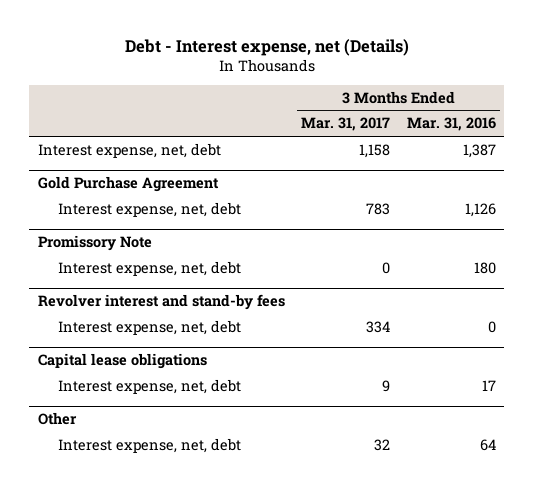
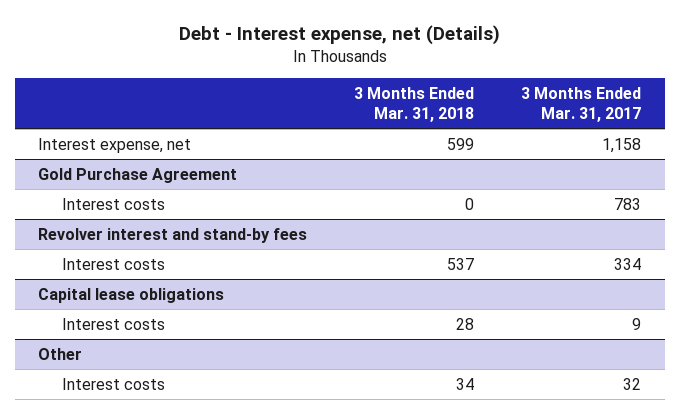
[406,117,496,132] Mar. 31, 2016 -> none
none -> [354,86,475,123] 3 Months Ended Mar. 31, 2018
[37,142,221,158] Interest expense, net, debt -> [38,137,192,153] Interest expense, net
[37,235,152,252] Promissory Note -> none
[58,260,242,276] Interest expense, net, debt -> none
[58,201,242,217] Interest expense, net, debt -> [62,197,166,210] Interest costs
[58,319,242,335] Interest expense, net, debt -> [62,257,166,270] Interest costs
[58,378,242,394] Interest expense, net, debt -> none
none -> [62,317,166,330] Interest costs
[58,437,242,453] Interest expense, net, debt -> none
none -> [62,377,166,390] Interest costs

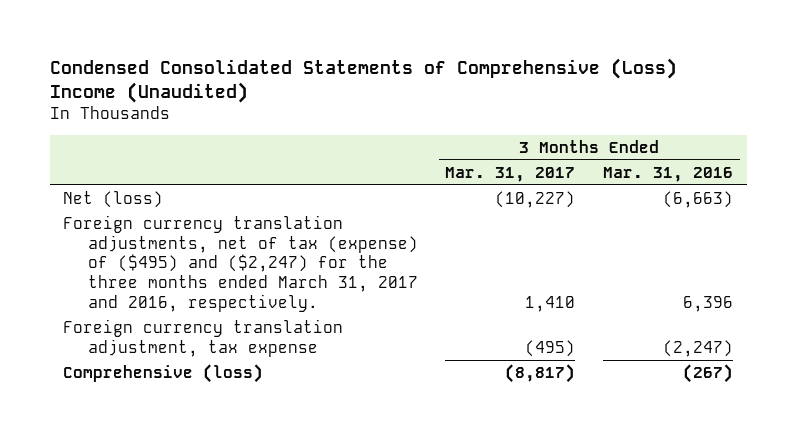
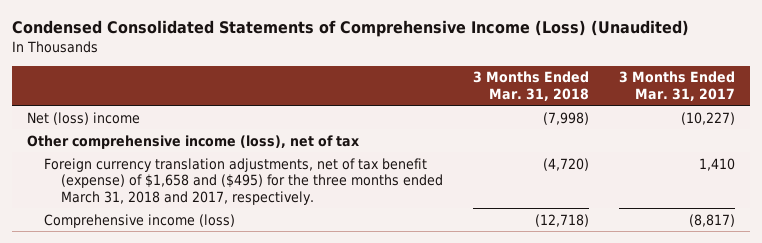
[49,57,677,104] Condensed Consolidated Statements of Comprehensive (Loss) Income (Unaudited) -> [11,20,689,38] Condensed Consolidated Statements of Comprehensive Income (Loss) (Unaudited)
[602,166,733,182] Mar. 31, 2016 -> none
none -> [472,71,589,101] 3 Months Ended Mar. 31, 2018
[63,318,344,357] Foreign currency translation adjustment, tax expense -> none
[63,190,164,208] Net (loss) -> [26,111,140,125] Net (loss) income
none -> [26,134,359,149] Other comprehensive income (loss), net of tax
[63,214,419,312] Foreign currency translation adjustments, net of tax (expense) of ($495) and ($2,247) for the three months ended March 31, 2017 and 2016, respectively. -> [43,157,443,205] Foreign currency translation adjustments, net of tax benefit (expense) of $1,658 and ($495) for the three months ended March 31, 2018 and 2017, respectively.
[63,363,264,383] Comprehensive (loss) -> [43,213,235,228] Comprehensive income (loss)

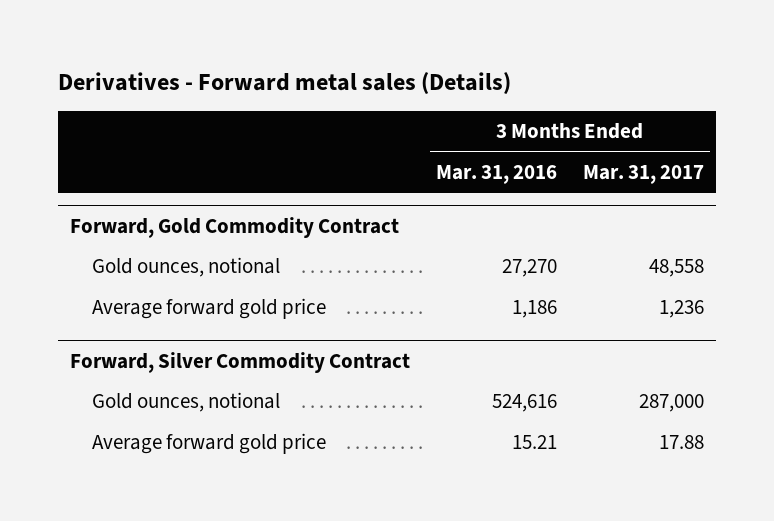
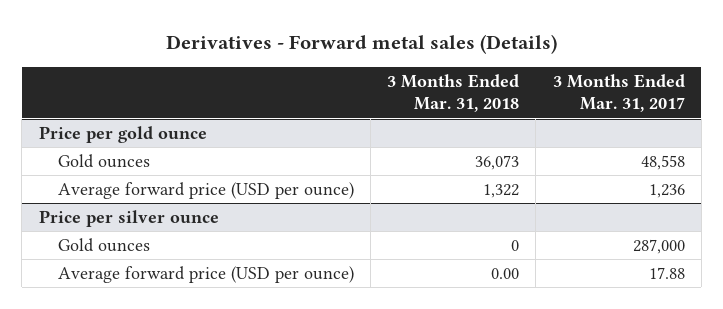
[436,164,558,184] Mar. 31, 2016 -> none
none -> [387,74,520,113] 3 Months Ended Mar. 31, 2018
[70,216,400,238] Forward, Gold Commodity Contract -> [38,125,207,143] Price per gold ounce
[91,257,280,278] Gold ounces, notional -> [57,153,150,168] Gold ounces
[91,298,326,320] Average forward gold price -> [57,181,354,199] Average forward price (USD per ounce)
[70,351,411,373] Forward, Silver Commodity Contract -> [38,209,219,227] Price per silver ounce
[91,392,280,413] Gold ounces, notional -> [57,237,150,252] Gold ounces
[91,433,326,455] Average forward gold price -> [57,265,354,283] Average forward price (USD per ounce)

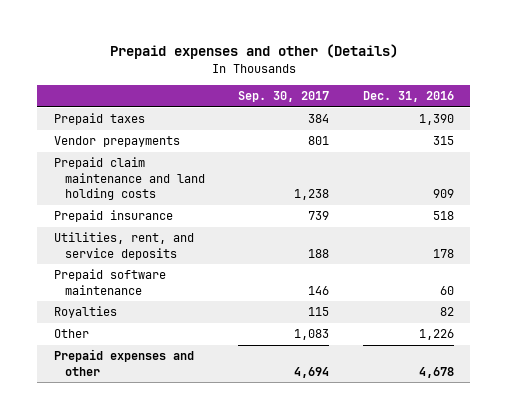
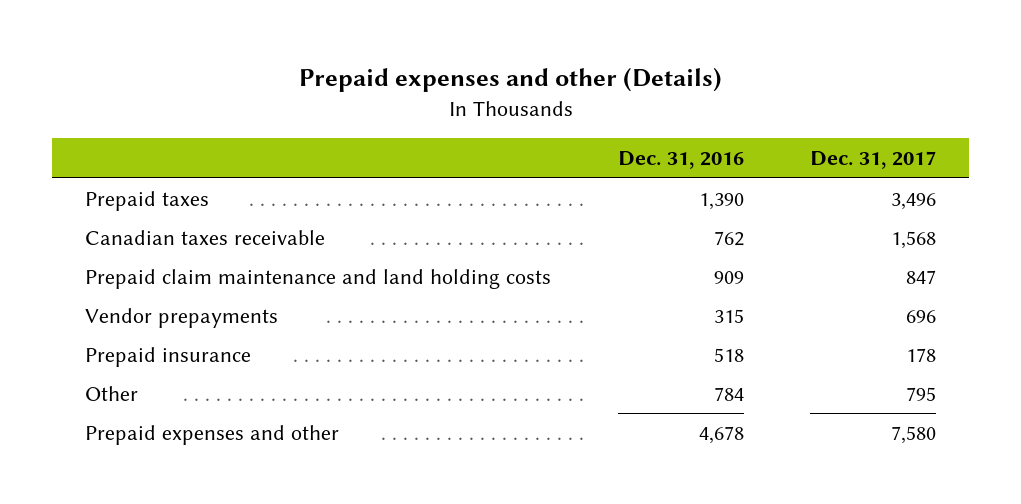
[238,91,330,103] Sep. 30, 2017 -> none
none -> [810,151,937,170] Dec. 31, 2017
none -> [84,229,325,245] Canadian taxes receivable
[54,136,181,148] Vendor prepayments -> [84,307,278,328] Vendor prepayments
[54,232,195,260] Utilities, rent, and service deposits -> none
[54,269,167,295] Prepaid software maintenance -> none
[54,306,118,319] Royalties -> none
[418,329,454,341] 1,226 -> [713,386,744,401] 784

